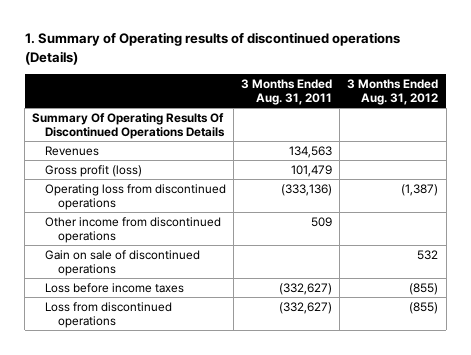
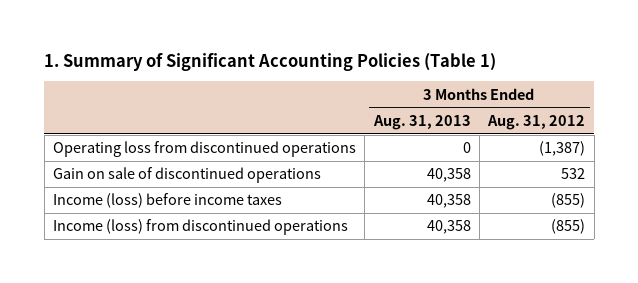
[24,32,400,65] 1. Summary of Operating results of discontinued operations (Details) -> [44,52,497,71] 1. Summary of Significant Accounting Policies (Table 1)
[241,78,333,105] 3 Months Ended Aug. 31, 2011 -> none
none -> [372,114,471,130] Aug. 31, 2013
[32,112,226,139] Summary Of Operating Results Of Discontinued Operations Details -> none
[45,145,100,156] Revenues -> none
[45,164,143,177] Gross profit (loss) -> none
[45,216,222,243] Other income from discontinued operations -> none
[45,282,185,293] Loss before income taxes -> [53,193,283,209] Income (loss) before income taxes
[45,301,173,328] Loss from discontinued operations -> [53,219,349,236] Income (loss) from discontinued operations

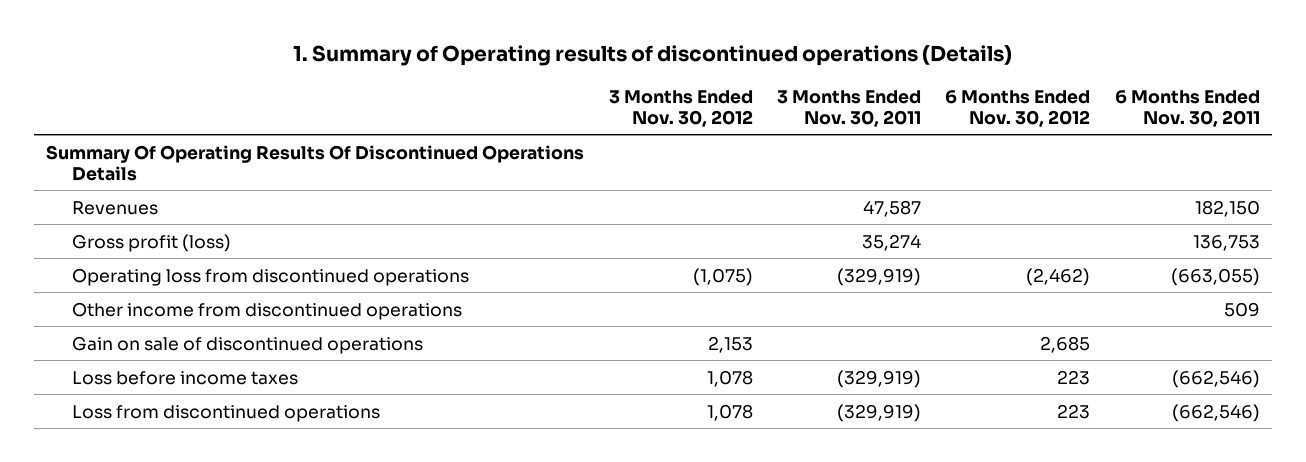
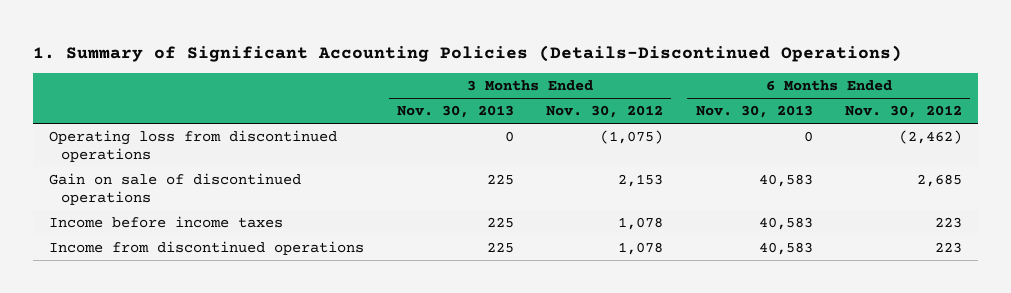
[292,45,1012,67] 1. Summary of Operating results of discontinued operations (Details) -> [33,44,903,62] 1. Summary of Significant Accounting Policies (Details-Discontinued Operations)
[776,89,921,127] 3 Months Ended Nov. 30, 2011 -> none
[1114,89,1260,127] 6 Months Ended Nov. 30, 2011 -> none
none -> [396,105,514,119] Nov. 30, 2013
none -> [695,105,813,119] Nov. 30, 2013
[46,144,585,181] Summary Of Operating Results Of Discontinued Operations Details -> none
[71,200,158,215] Revenues -> none
[71,233,231,252] Gross profit (loss) -> none
[71,301,462,320] Other income from discontinued operations -> none
[71,370,298,385] Loss before income taxes -> [49,216,284,229] Income before income taxes
[71,404,380,422] Loss from discontinued operations -> [49,241,365,256] Income from discontinued operations

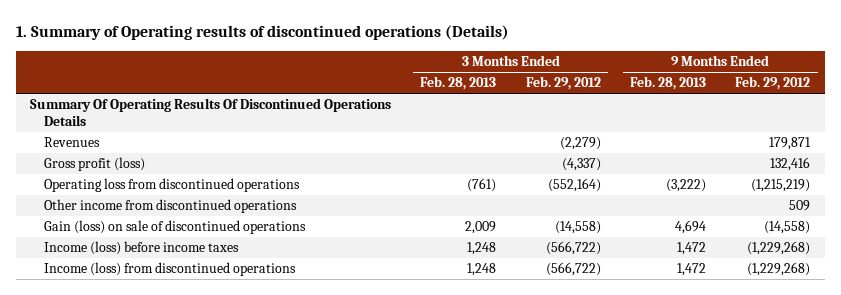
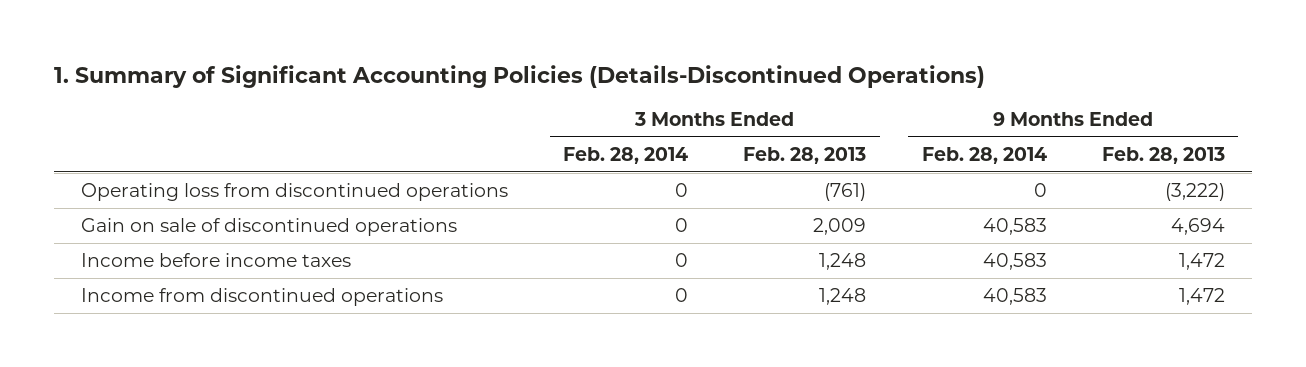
[15,24,509,40] 1. Summary of Operating results of discontinued operations (Details) -> [53,65,985,89] 1. Summary of Significant Accounting Policies (Details-Discontinued Operations)
[525,76,601,91] Feb. 29, 2012 -> none
[735,76,811,91] Feb. 29, 2012 -> none
none -> [563,147,689,165] Feb. 28, 2014
none -> [921,147,1047,165] Feb. 28, 2014
[30,98,392,127] Summary Of Operating Results Of Discontinued Operations Details -> none
[43,137,100,148] Revenues -> none
[43,157,145,172] Gross profit (loss) -> none
[43,199,297,214] Other income from discontinued operations -> none
[43,220,306,235] Gain (loss) on sale of discontinued operations -> [81,218,458,237] Gain on sale of discontinued operations
[43,241,239,256] Income (loss) before income taxes -> [81,253,352,268] Income before income taxes
[43,262,296,277] Income (loss) from discontinued operations -> [81,288,444,307] Income from discontinued operations

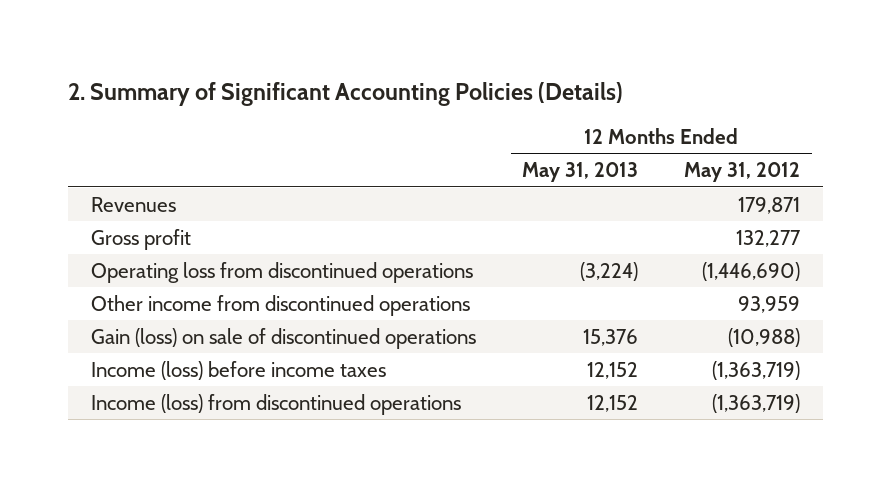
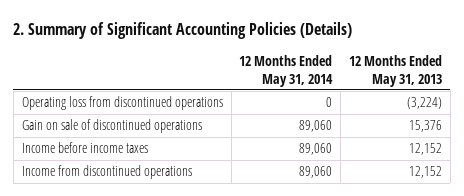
[684,162,801,183] May 31, 2012 -> none
none -> [239,54,334,87] 12 Months Ended May 31, 2014
[91,196,177,212] Revenues -> none
[91,228,192,250] Gross profit -> none
[91,294,471,316] Other income from discontinued operations -> none
[91,327,477,349] Gain (loss) on sale of discontinued operations -> [21,119,202,134] Gain on sale of discontinued operations
[91,360,387,380] Income (loss) before income taxes -> [21,142,148,154] Income before income taxes
[91,393,462,415] Income (loss) from discontinued operations -> [21,165,192,180] Income from discontinued operations

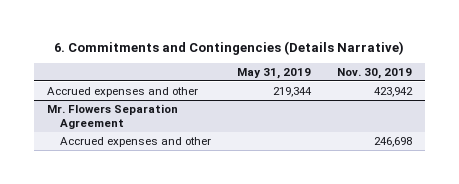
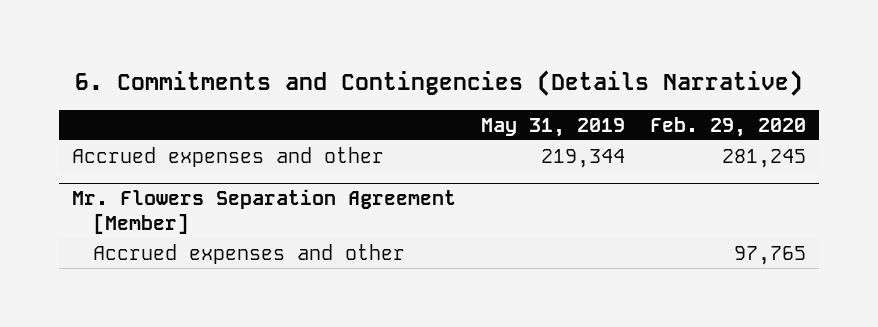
[336,68,412,80] Nov. 30, 2019 -> none
none -> [650,116,807,137] Feb. 29, 2020
[46,103,178,129] Mr. Flowers Separation Agreement -> [71,189,456,234] Mr. Flowers Separation Agreement [Member]

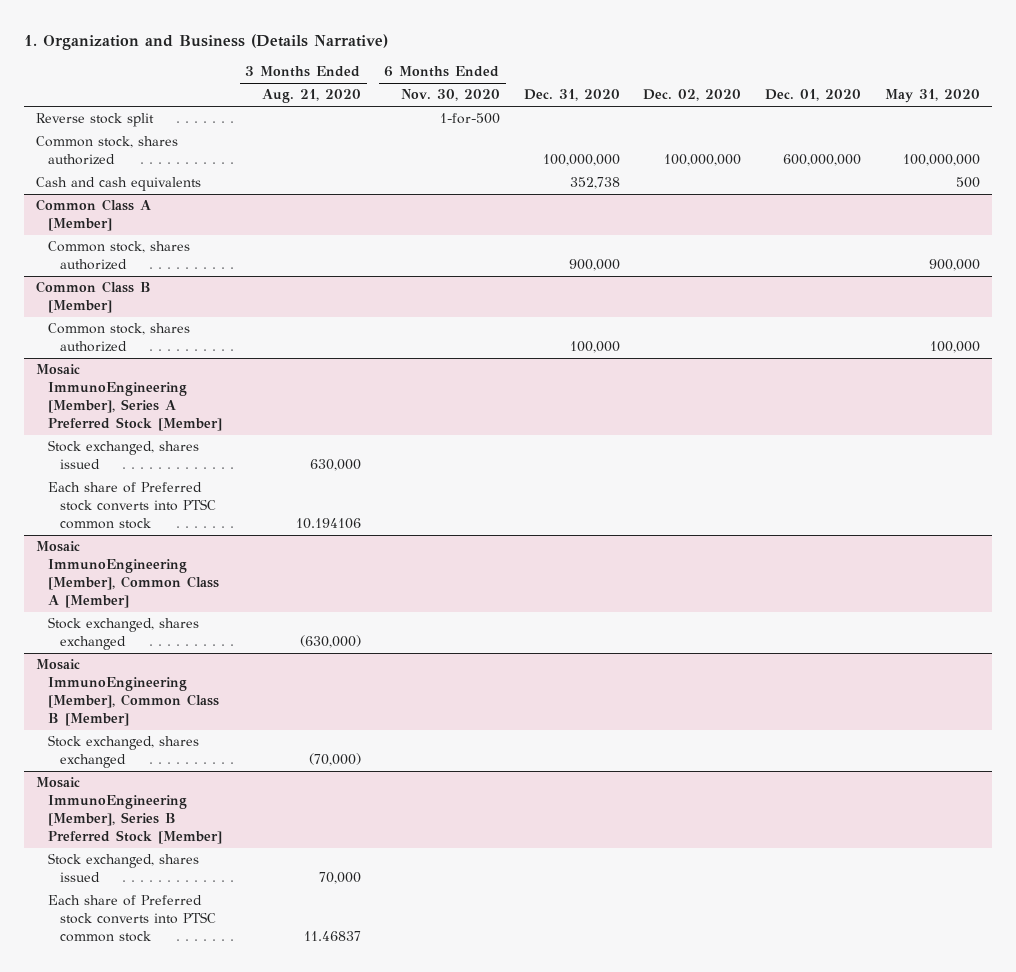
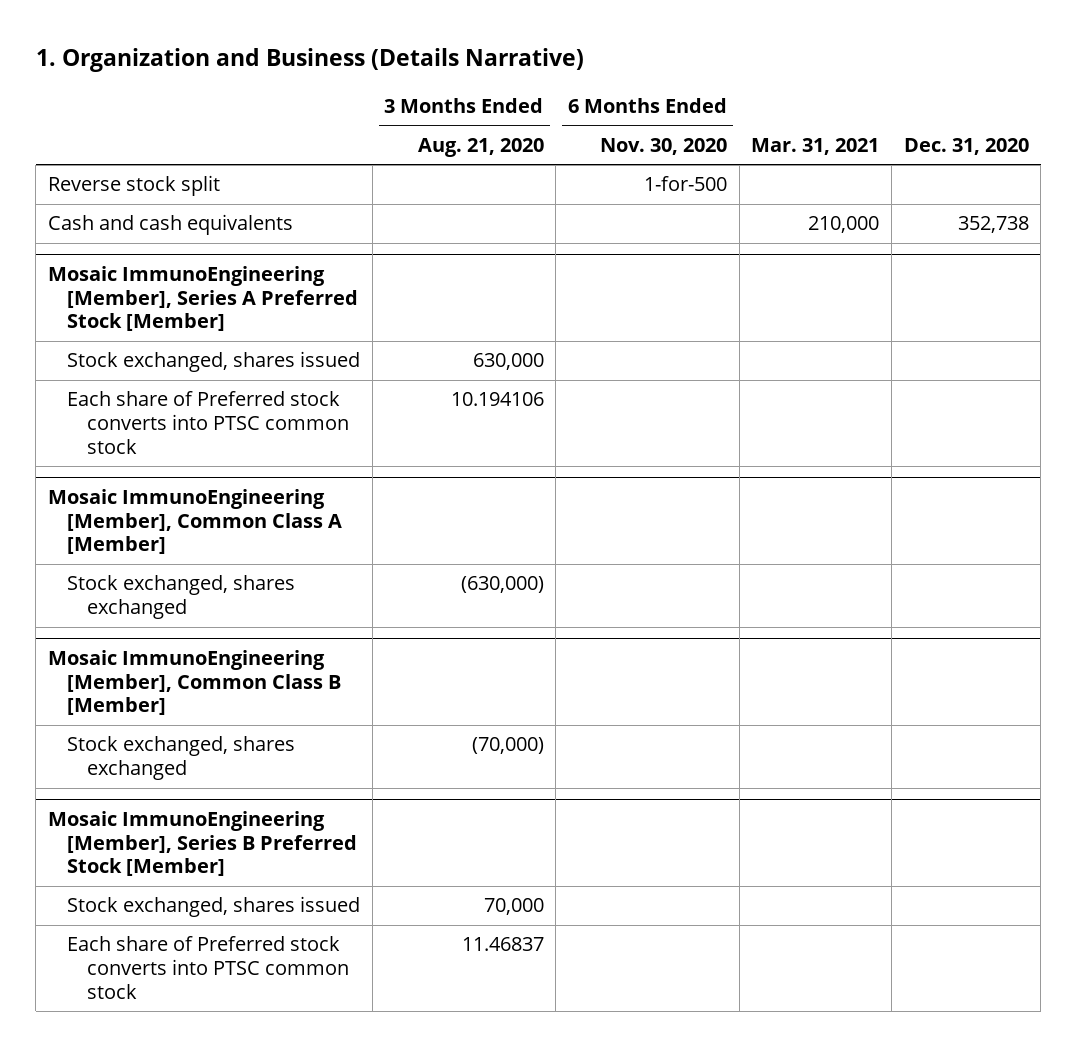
[643,89,742,102] Dec. 02, 2020 -> none
[765,89,862,102] Dec. 01, 2020 -> none
[884,89,980,104] May 31, 2020 -> none
none -> [751,137,880,155] Mar. 31, 2021
[36,136,179,166] Common stock, shares authorized -> none
[36,199,152,232] Common Class A [Member] -> none
[48,241,191,271] Common stock, shares authorized -> none
[36,281,152,314] Common Class B [Member] -> none
[48,323,191,353] Common stock, shares authorized -> none

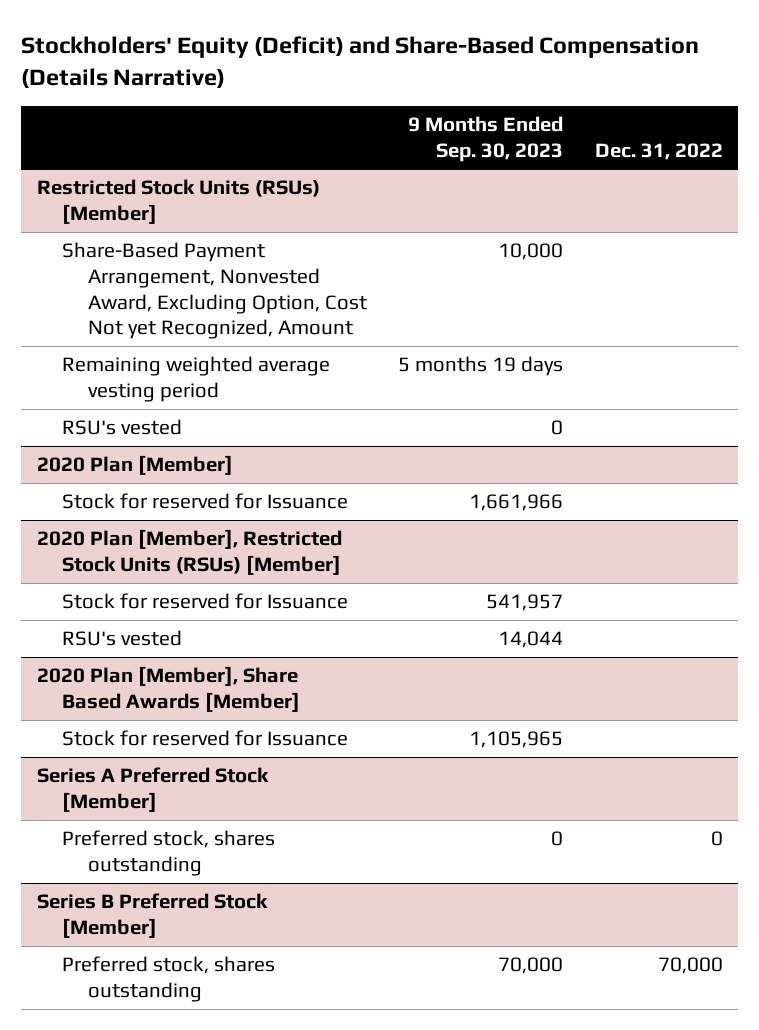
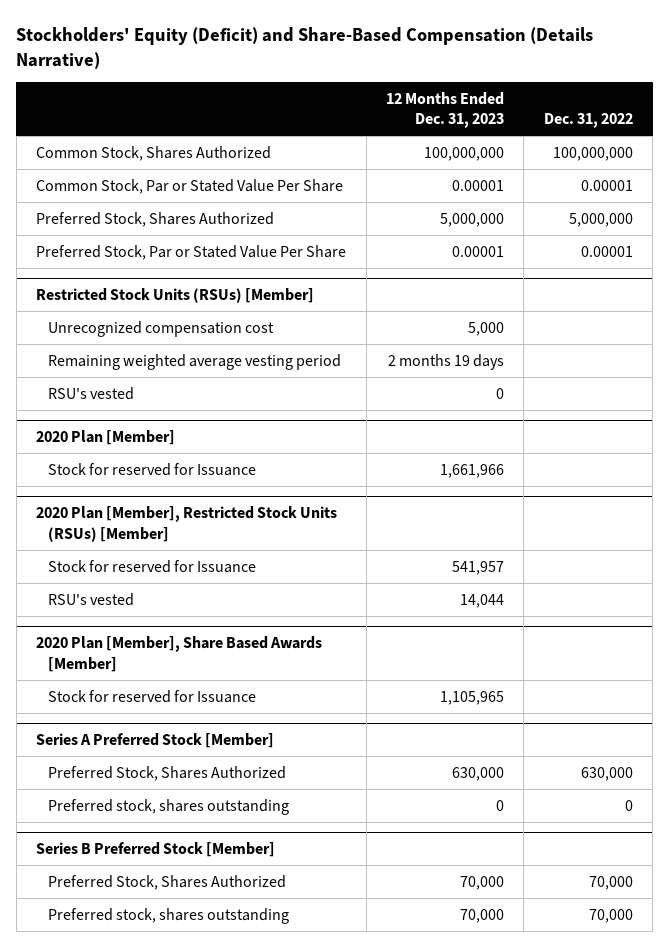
[408,115,564,162] 9 Months Ended Sep. 30, 2023 -> none
none -> [386,91,505,129] 12 Months Ended Dec. 31, 2023
none -> [36,145,272,161] Common Stock, Shares Authorized
none -> [36,178,344,194] Common Stock, Par or Stated Value Per Share
none -> [36,211,275,227] Preferred Stock, Shares Authorized
none -> [36,244,347,260] Preferred Stock, Par or Stated Value Per Share
[62,242,368,340] Share-Based Payment Arrangement, Nonvested Award, Excluding Option, Cost Not yet Recognized, Amount -> [47,320,274,337] Unrecognized compensation cost
none -> [47,765,286,781] Preferred Stock, Shares Authorized
none -> [47,874,286,890] Preferred Stock, Shares Authorized

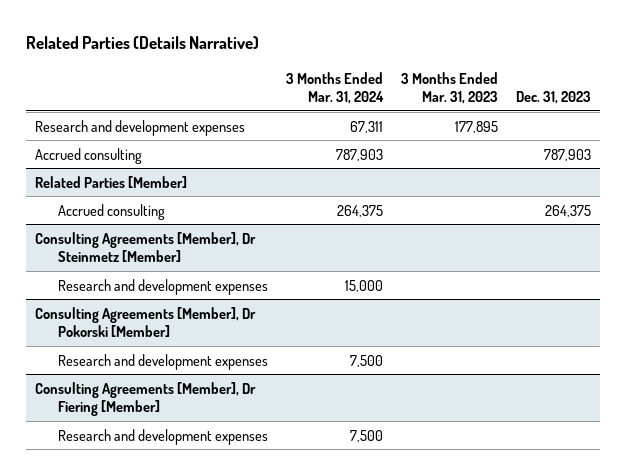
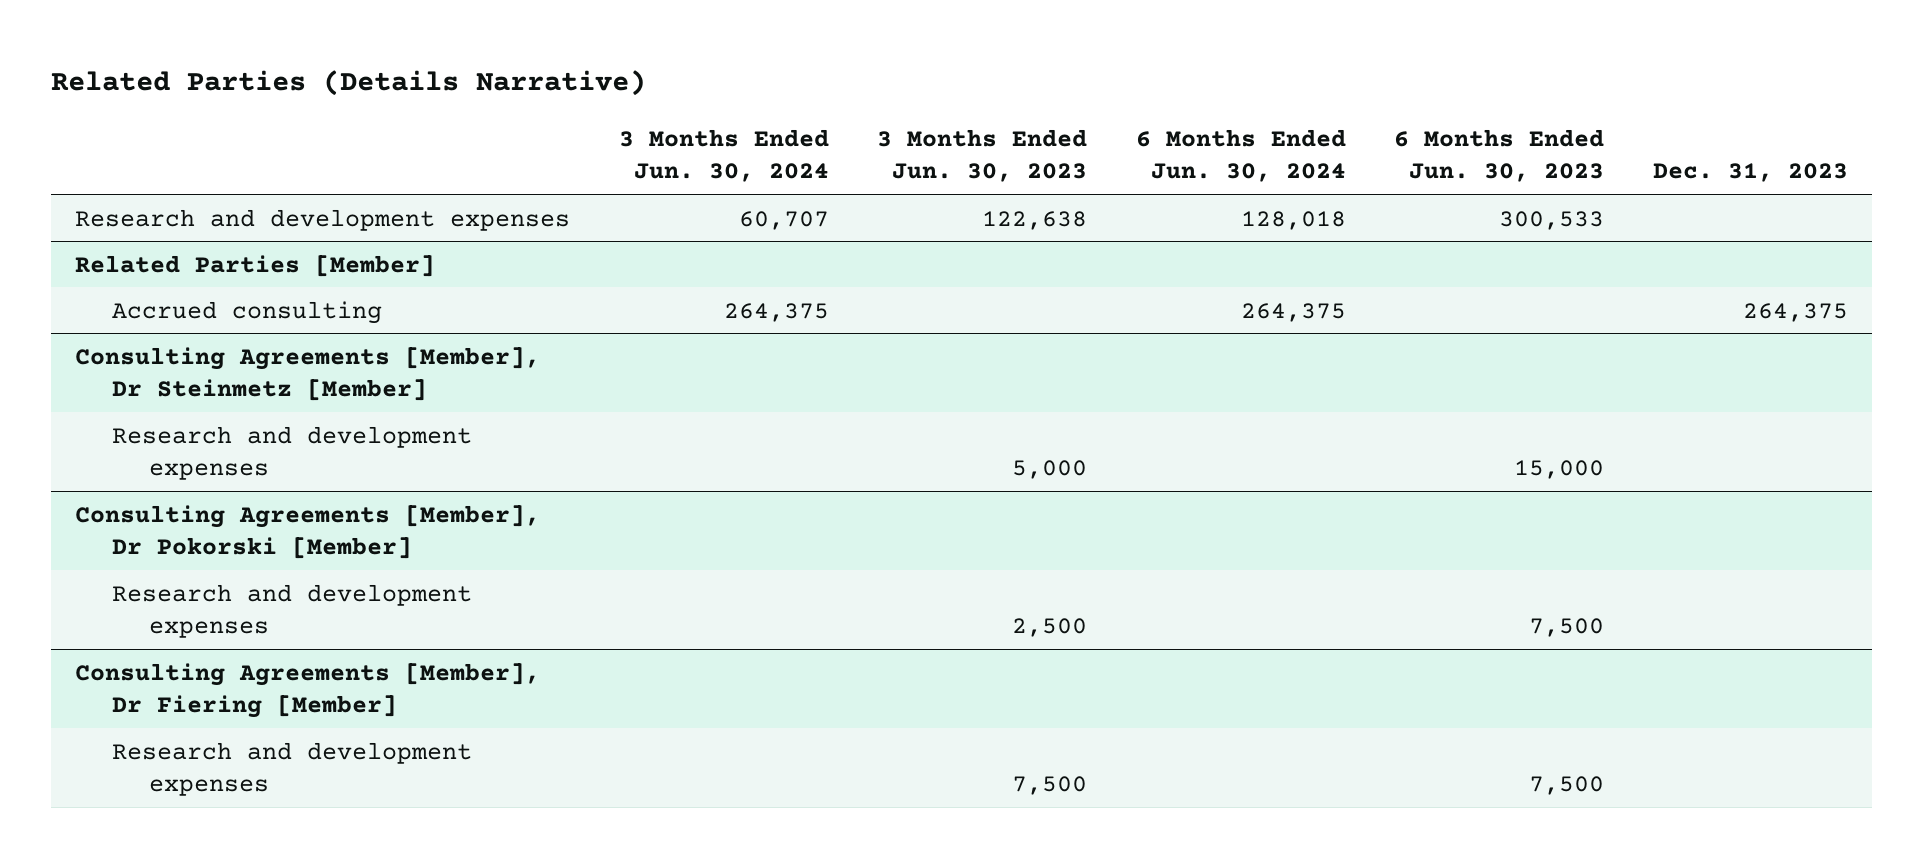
[285,71,384,104] 3 Months Ended Mar. 31, 2024 -> none
[400,71,498,104] 3 Months Ended Mar. 31, 2023 -> none
none -> [618,128,829,183] 3 Months Ended Jun. 30, 2024
none -> [877,128,1088,183] 3 Months Ended Jun. 30, 2023
none -> [1135,128,1346,183] 6 Months Ended Jun. 30, 2024
none -> [1394,128,1605,183] 6 Months Ended Jun. 30, 2023
[35,147,143,164] Accrued consulting -> none

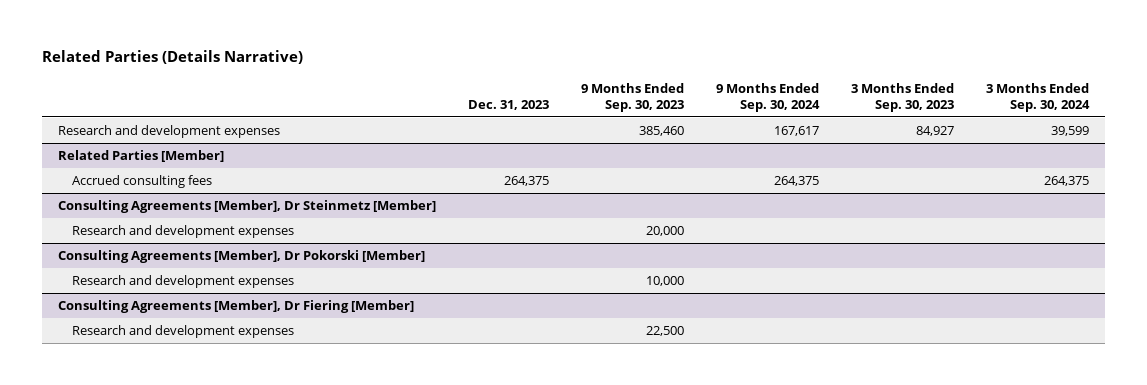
[618,128,829,183] 3 Months Ended Jun. 30, 2024 -> none
[877,128,1088,183] 3 Months Ended Jun. 30, 2023 -> none
[1135,128,1346,183] 6 Months Ended Jun. 30, 2024 -> none
[1394,128,1605,183] 6 Months Ended Jun. 30, 2023 -> none
none -> [580,82,684,112] 9 Months Ended Sep. 30, 2023
none -> [715,82,820,112] 9 Months Ended Sep. 30, 2024
none -> [851,82,955,112] 3 Months Ended Sep. 30, 2023
none -> [986,82,1091,112] 3 Months Ended Sep. 30, 2024
[112,300,383,324] Accrued consulting -> [71,175,212,189] Accrued consulting fees

